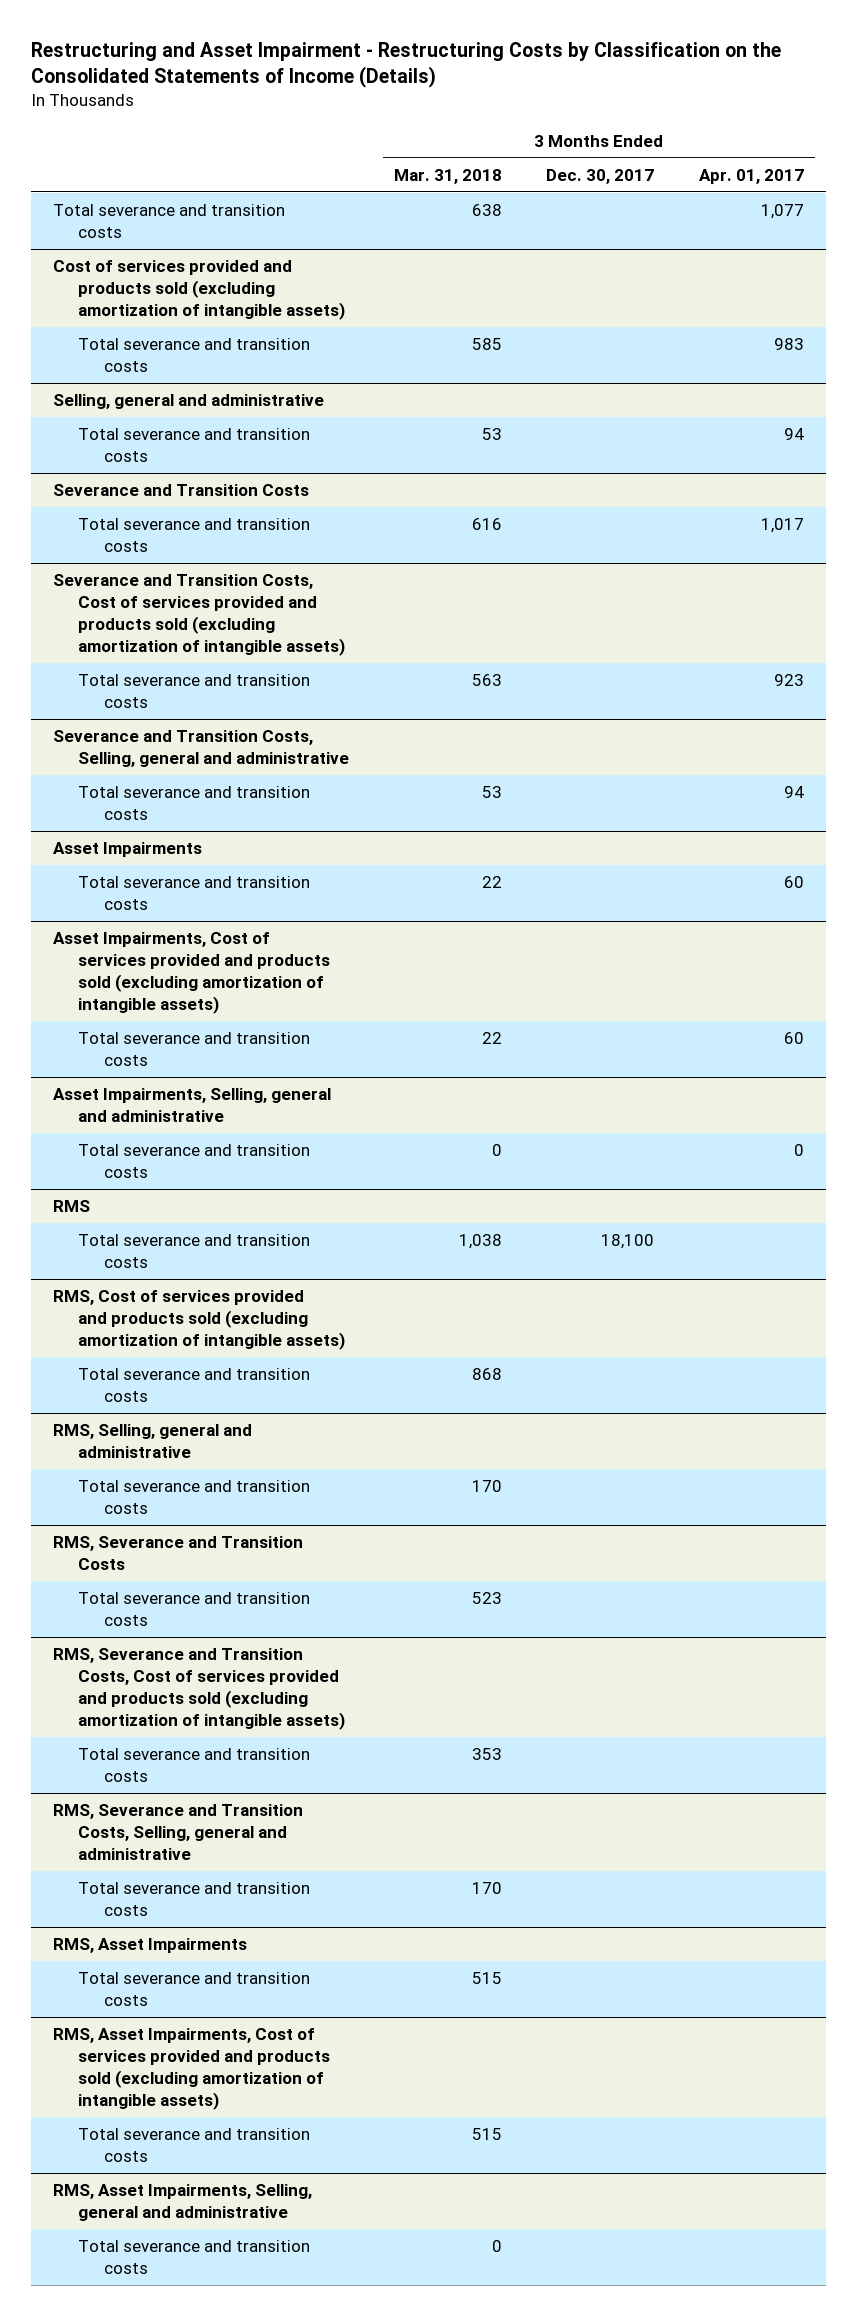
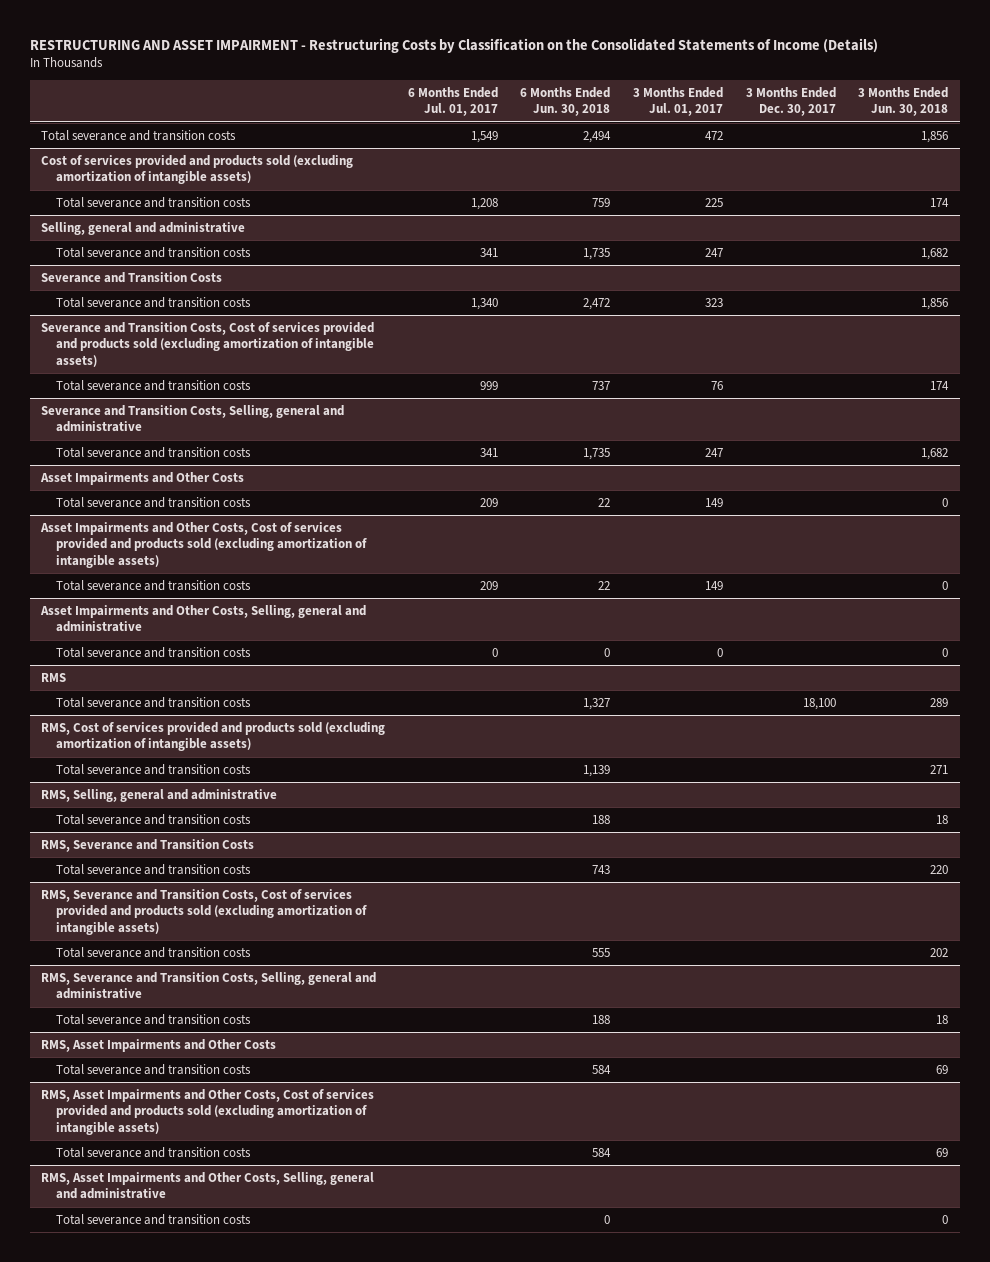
[30,41,781,89] Restructuring and Asset Impairment - Restructuring Costs by Classification on the Consolidated Statements of Income (Details) -> [29,37,878,53] RESTRUCTURING AND ASSET IMPAIRMENT - Restructuring Costs by Classification on the Consolidated Statements of Income (Details)
[393,168,502,184] Mar. 31, 2018 -> none
[698,168,804,184] Apr. 01, 2017 -> none
none -> [407,86,498,117] 6 Months Ended Jul. 01, 2017
none -> [520,86,611,117] 6 Months Ended Jun. 30, 2018
none -> [633,86,724,117] 3 Months Ended Jul. 01, 2017
none -> [858,86,949,117] 3 Months Ended Jun. 30, 2018
[52,842,202,858] Asset Impairments -> [40,471,245,485] Asset Impairments and Other Costs
[52,932,331,1014] Asset Impairments, Cost of services provided and products sold (excluding amortization of intangible assets) -> [40,521,368,569] Asset Impairments and Other Costs, Cost of services provided and products sold (excluding amortization of intangible assets)
[52,1088,331,1122] Asset Impairments, Selling, general and administrative -> [40,604,367,633] Asset Impairments and Other Costs, Selling, general and administrative
[52,1938,247,1954] RMS, Asset Impairments -> [41,1038,277,1052] RMS, Asset Impairments and Other Costs
[52,2028,331,2110] RMS, Asset Impairments, Cost of services provided and products sold (excluding amortization of intangible assets) -> [41,1088,375,1136] RMS, Asset Impairments and Other Costs, Cost of services provided and products sold (excluding amortization of intangible assets)
[52,2184,312,2221] RMS, Asset Impairments, Selling, general and administrative -> [41,1171,375,1200] RMS, Asset Impairments and Other Costs, Selling, general and administrative

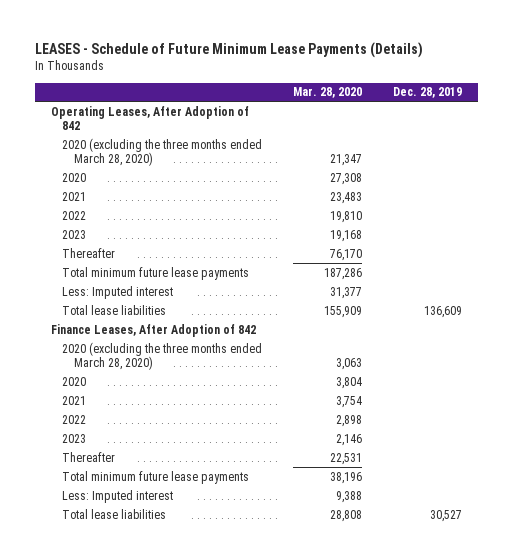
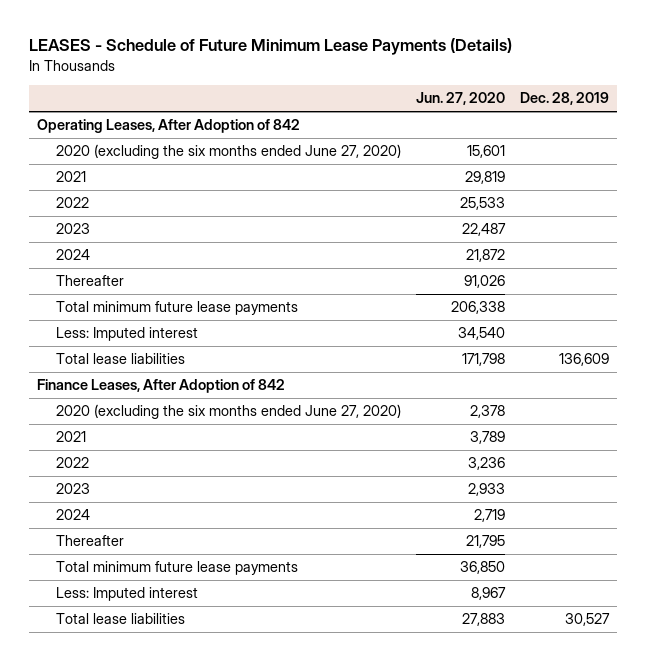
[293,87,363,99] Mar. 28, 2020 -> none
none -> [415,92,505,106] Jun. 27, 2020
[62,172,87,182] 2020 -> none
[62,137,263,167] 2020 (excluding the three months ended March 28, 2020) -> [55,144,401,160] 2020 (excluding the six months ended June 27, 2020)
none -> [55,249,90,261] 2024
[62,376,87,386] 2020 -> none
[62,341,263,371] 2020 (excluding the three months ended March 28, 2020) -> [55,404,401,420] 2020 (excluding the six months ended June 27, 2020)
none -> [55,509,90,521] 2024

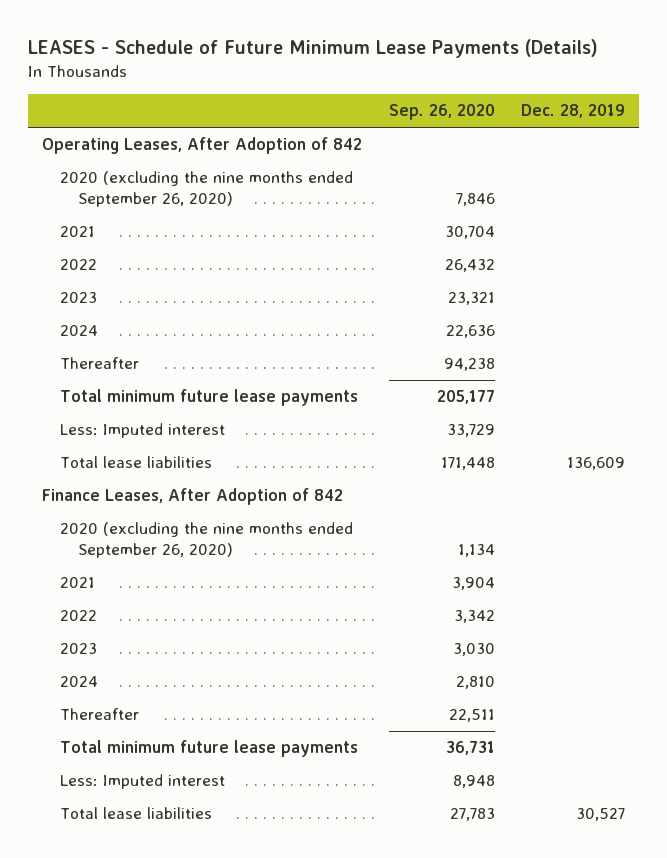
[415,92,505,106] Jun. 27, 2020 -> none
none -> [388,104,495,121] Sep. 26, 2020
[55,144,401,160] 2020 (excluding the six months ended June 27, 2020) -> [59,171,353,207] 2020 (excluding the nine months ended September 26, 2020)
[55,404,401,420] 2020 (excluding the six months ended June 27, 2020) -> [59,522,353,558] 2020 (excluding the nine months ended September 26, 2020)

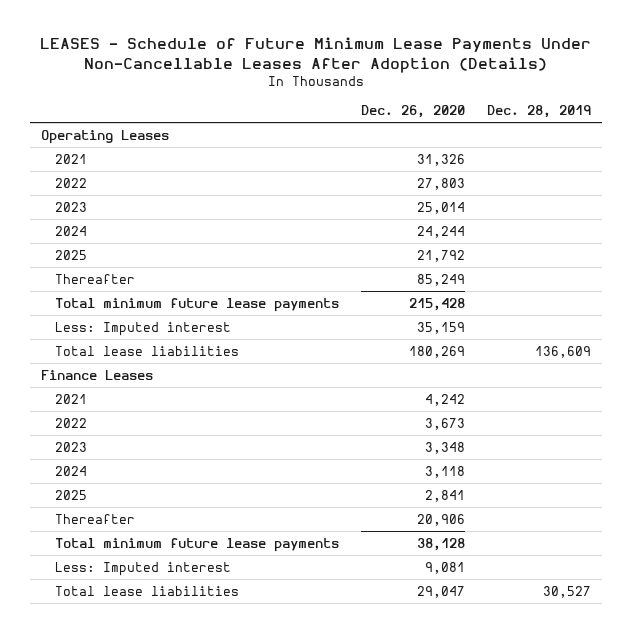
[28,39,599,59] LEASES - Schedule of Future Minimum Lease Payments (Details) -> [39,37,591,73] LEASES - Schedule of Future Minimum Lease Payments Under Non-Cancellable Leases After Adoption (Details)
[388,104,495,121] Sep. 26, 2020 -> none
none -> [360,105,465,119] Dec. 26, 2020
[59,171,353,207] 2020 (excluding the nine months ended September 26, 2020) -> none
[41,137,362,155] Operating Leases, After Adoption of 842 -> [40,129,169,144] Operating Leases
none -> [54,249,87,260] 2025
[59,522,353,558] 2020 (excluding the nine months ended September 26, 2020) -> none
[41,488,343,506] Finance Leases, After Adoption of 842 -> [40,369,153,380] Finance Leases
none -> [54,489,87,500] 2025

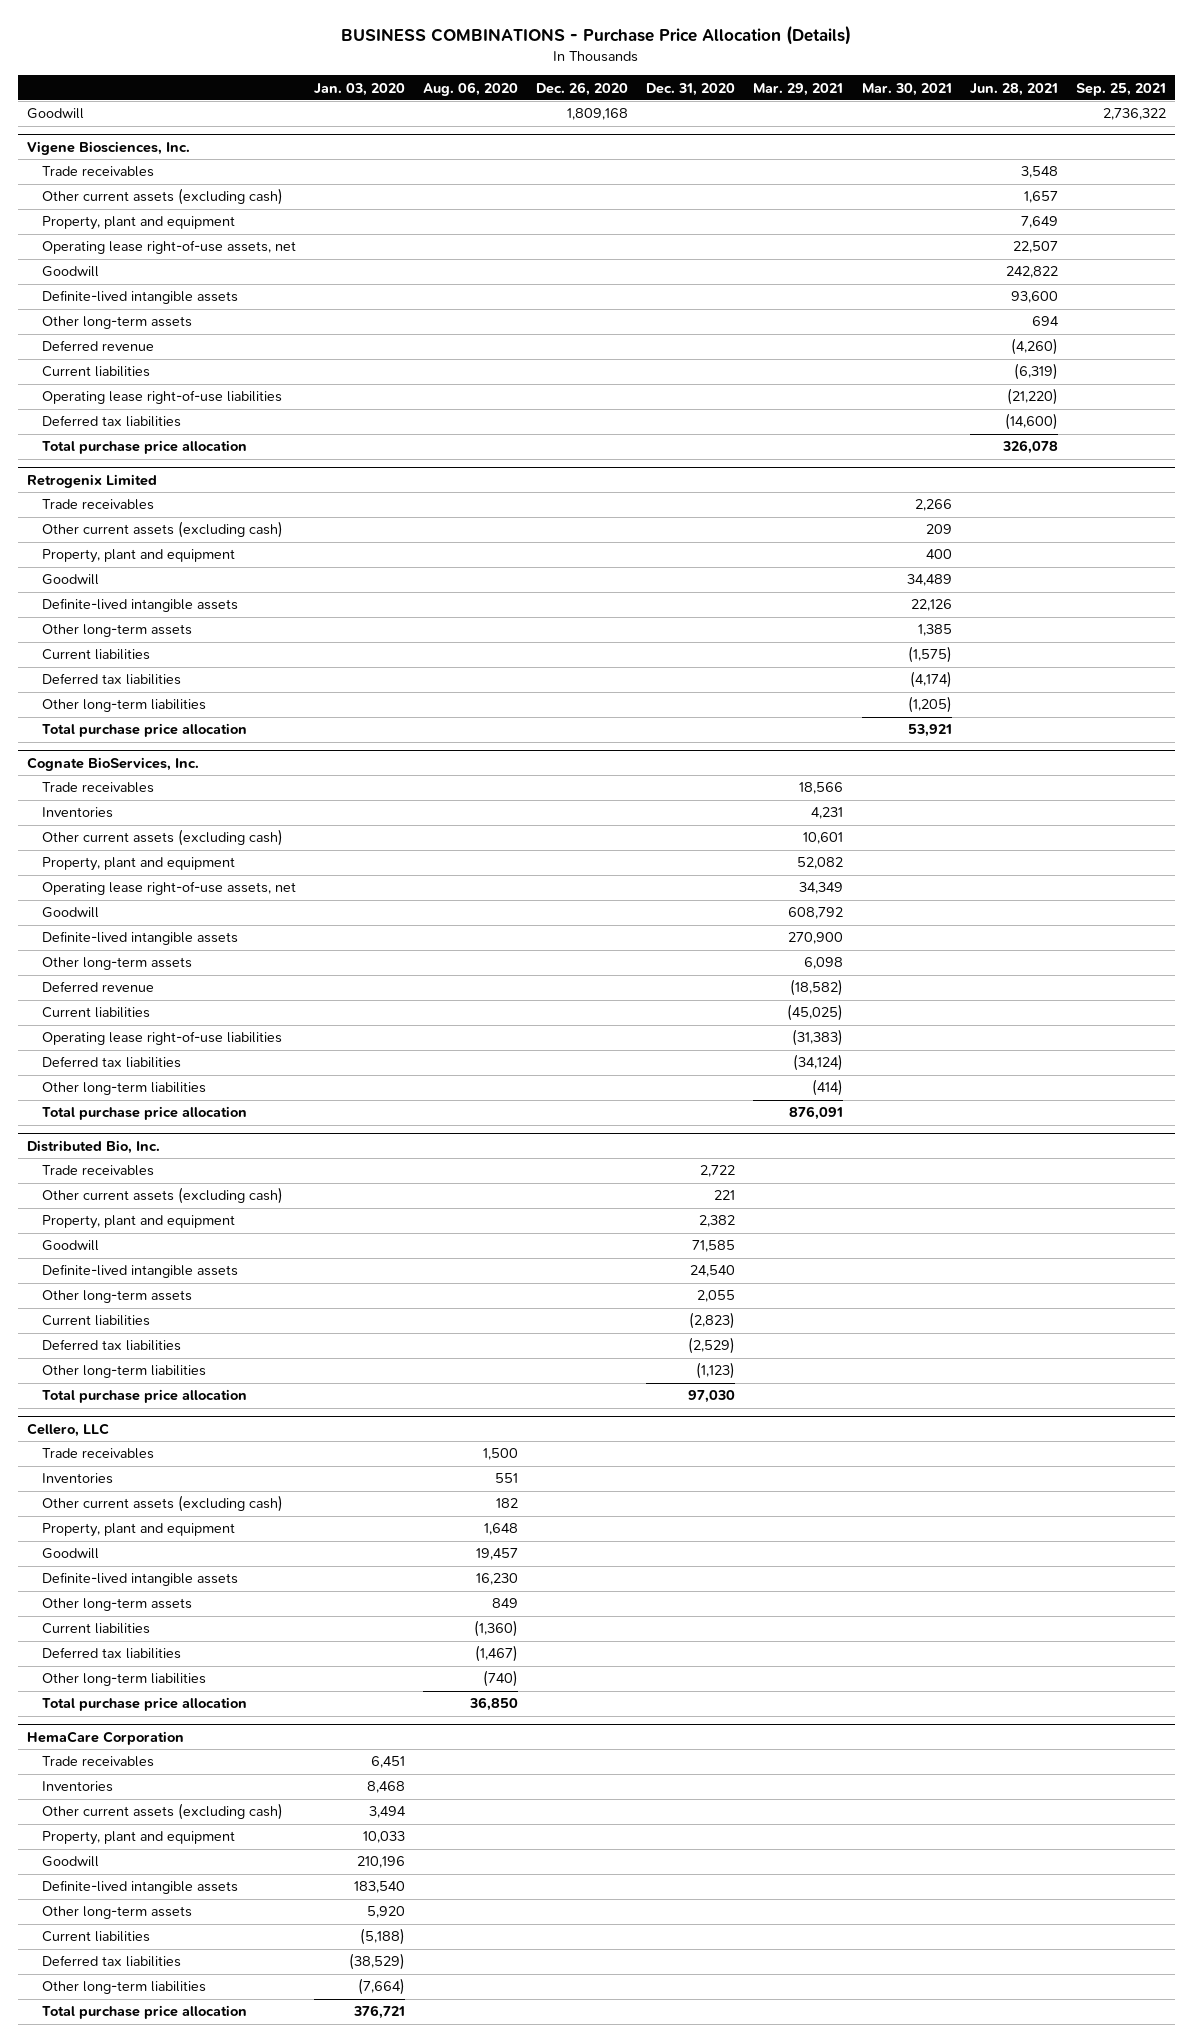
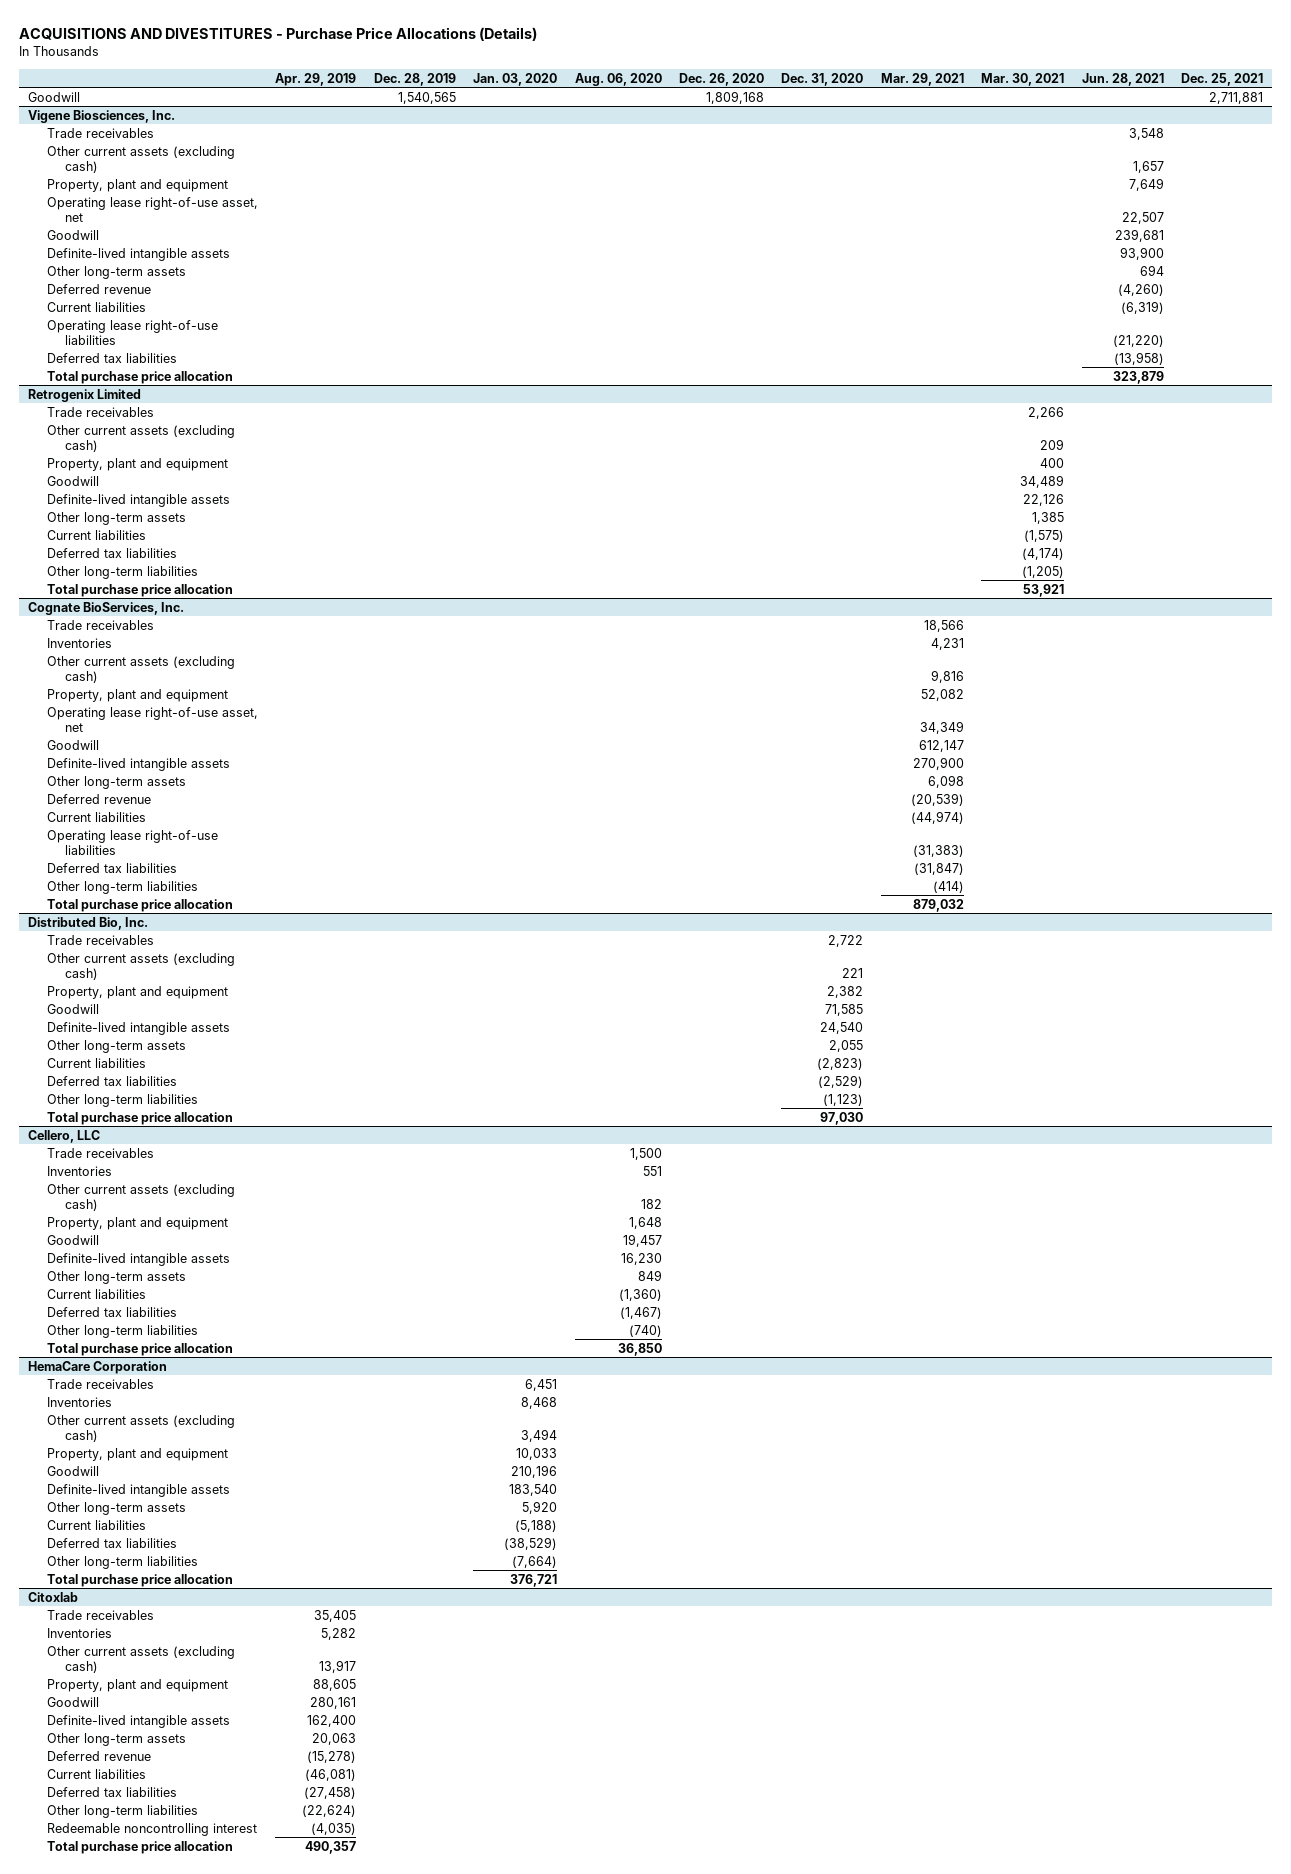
[341,24,852,45] BUSINESS COMBINATIONS - Purchase Price Allocation (Details) -> [19,27,538,42] ACQUISITIONS AND DIVESTITURES - Purchase Price Allocations (Details)
[1075,82,1166,96] Sep. 25, 2021 -> none
none -> [275,72,357,86] Apr. 29, 2019
none -> [373,72,456,86] Dec. 28, 2019
none -> [1181,72,1264,86] Dec. 25, 2021
[42,240,297,255] Operating lease right-of-use assets, net -> [46,196,258,222] Operating lease right-of-use asset, net
[1005,266,1058,279] 242,822 -> [1114,228,1164,242] 239,681
[1010,291,1058,304] 93,600 -> [1119,246,1164,260] 93,900
[1004,413,1058,431] (14,600) -> [1113,351,1164,365] (13,958)
[1001,440,1058,455] 326,078 -> [1112,370,1164,384] 323,879
[803,832,844,845] 10,601 -> [930,669,964,683] 9,816
[42,881,297,896] Operating lease right-of-use assets, net -> [46,706,258,732] Operating lease right-of-use asset, net
[788,907,844,920] 608,792 -> [918,739,964,752] 612,147
[790,979,844,997] (18,582) -> [910,792,964,806] (20,539)
[787,1004,844,1022] (45,025) -> [910,810,964,824] (44,974)
[793,1054,844,1072] (34,124) -> [913,862,964,875] (31,847)
[789,1106,844,1121] 876,091 -> [912,898,964,912] 879,032
none -> [28,1591,79,1602] Citoxlab
none -> [46,1609,154,1620] Trade receivables
none -> [46,1627,112,1638] Inventories
none -> [46,1645,235,1673] Other current assets (excluding cash)
none -> [46,1678,228,1692] Property, plant and equipment
none -> [46,1696,99,1707] Goodwill
none -> [46,1714,230,1728] Definite-lived intangible assets
none -> [46,1732,186,1746] Other long-term assets
none -> [46,1750,151,1761] Deferred revenue
none -> [46,1768,146,1779] Current liabilities
none -> [46,1786,177,1797] Deferred tax liabilities
none -> [46,1804,198,1818] Other long-term liabilities
none -> [46,1822,257,1836] Redeemable noncontrolling interest
none -> [46,1840,233,1854] Total purchase price allocation

